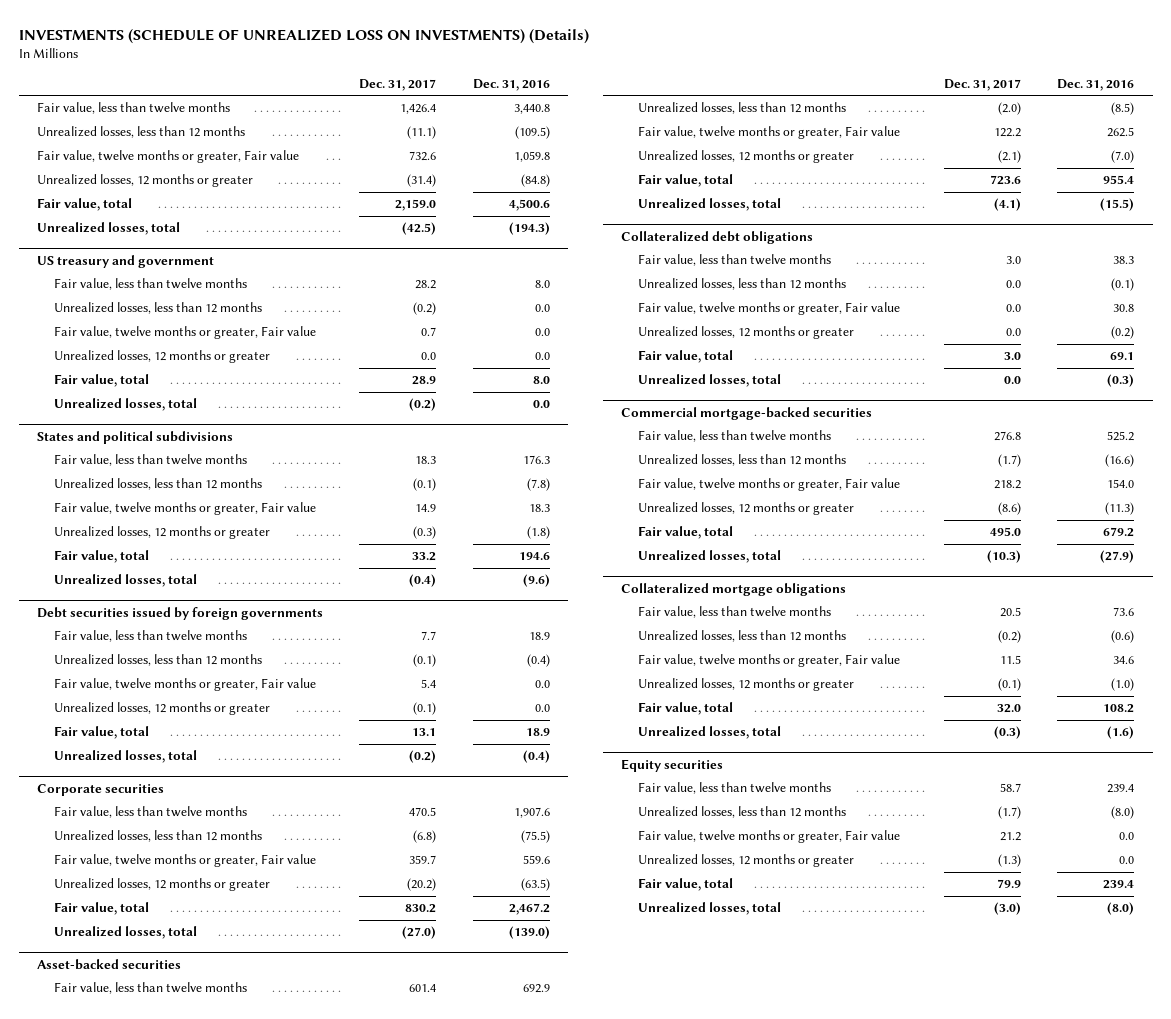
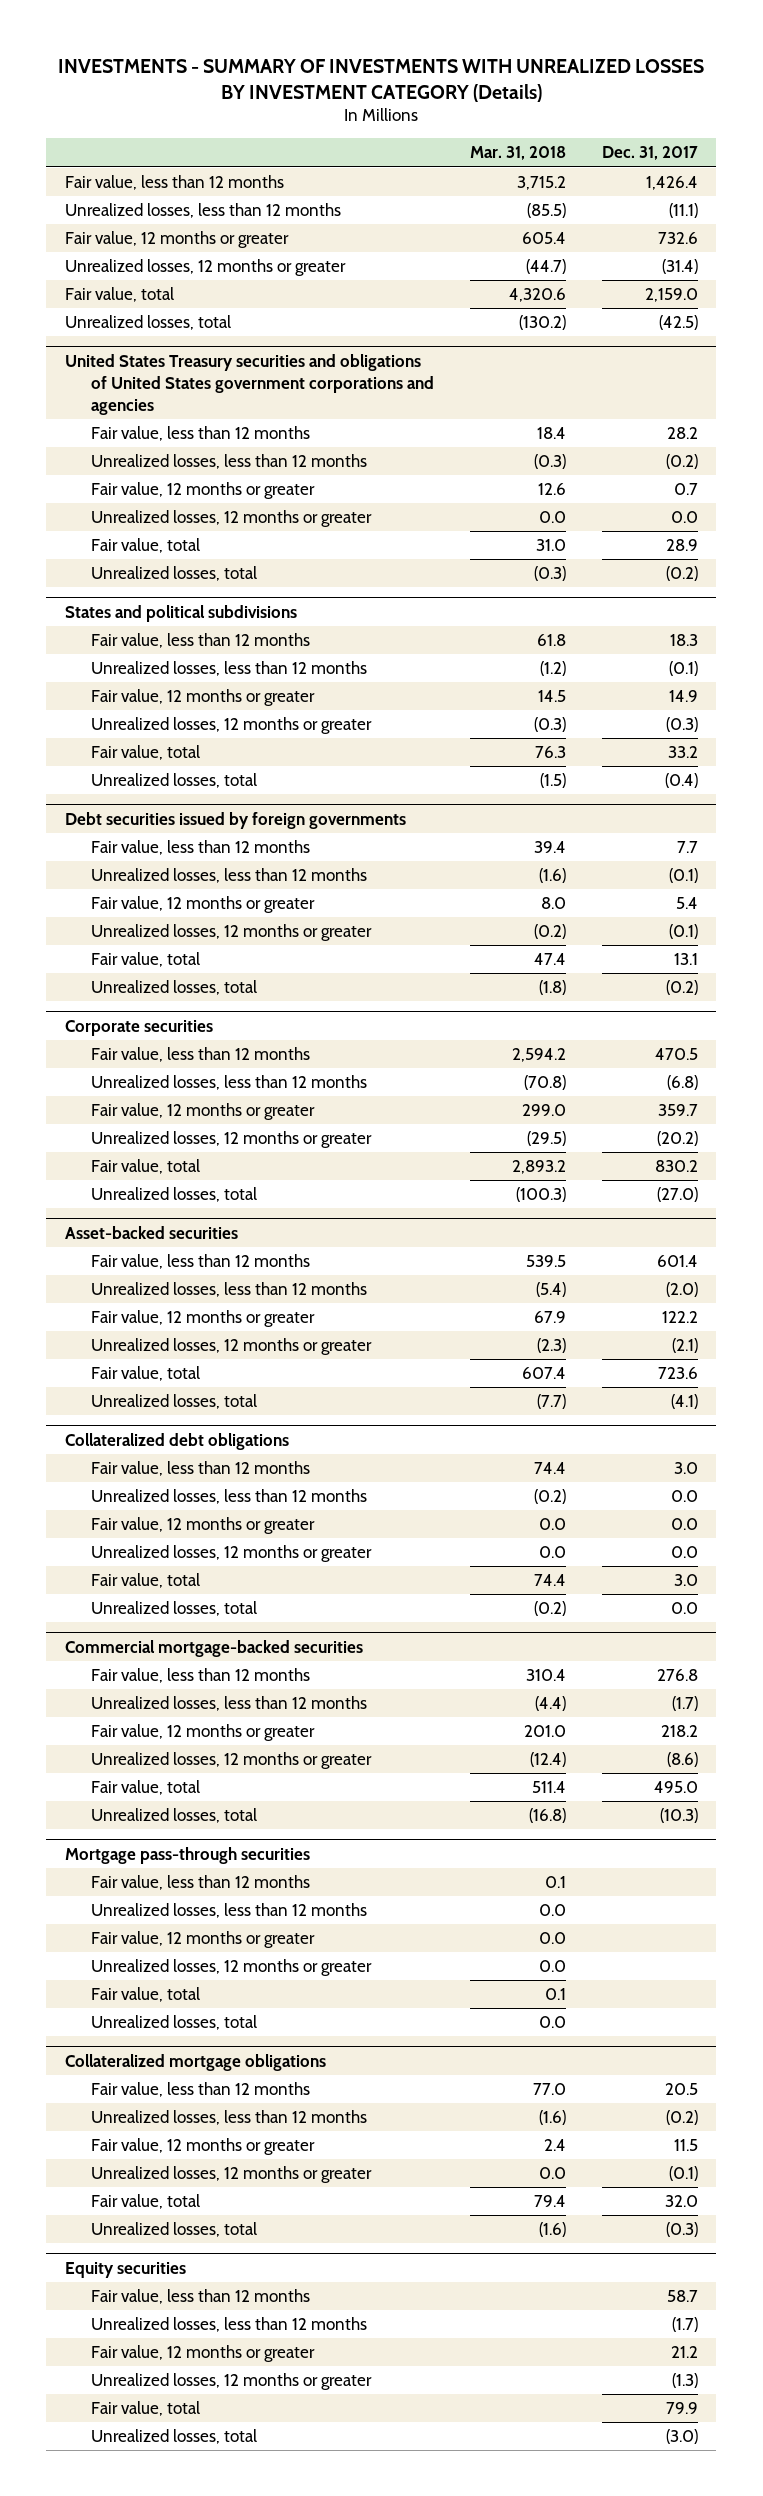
[18,28,589,44] INVESTMENTS (SCHEDULE OF UNREALIZED LOSS ON INVESTMENTS) (Details) -> [58,58,705,102] INVESTMENTS - SUMMARY OF INVESTMENTS WITH UNREALIZED LOSSES BY INVESTMENT CATEGORY (Details)
[473,78,551,91] Dec. 31, 2016 -> none
none -> [469,146,566,161] Mar. 31, 2018
[36,102,230,115] Fair value, less than twelve months -> [64,175,284,191] Fair value, less than 12 months
[36,150,299,164] Fair value, twelve months or greater, Fair value -> [64,231,289,249] Fair value, 12 months or greater
[36,254,214,268] US treasury and government -> [64,354,434,415] United States Treasury securities and obligations of United States government corporations and agencies
[53,278,247,291] Fair value, less than twelve months -> [90,426,310,442] Fair value, less than 12 months
[53,326,316,340] Fair value, twelve months or greater, Fair value -> [90,482,315,500] Fair value, 12 months or greater
[53,454,247,467] Fair value, less than twelve months -> [90,633,310,649] Fair value, less than 12 months
[53,502,316,516] Fair value, twelve months or greater, Fair value -> [90,689,315,707] Fair value, 12 months or greater
[53,630,247,643] Fair value, less than twelve months -> [90,840,310,856] Fair value, less than 12 months
[53,678,316,692] Fair value, twelve months or greater, Fair value -> [90,896,315,914] Fair value, 12 months or greater
[53,806,247,819] Fair value, less than twelve months -> [90,1047,310,1063] Fair value, less than 12 months
[53,854,316,868] Fair value, twelve months or greater, Fair value -> [90,1103,315,1121] Fair value, 12 months or greater
[53,982,247,995] Fair value, less than twelve months -> [90,1254,310,1270] Fair value, less than 12 months
[637,126,900,140] Fair value, twelve months or greater, Fair value -> [90,1310,315,1328] Fair value, 12 months or greater
[637,254,831,267] Fair value, less than twelve months -> [90,1461,310,1477] Fair value, less than 12 months
[637,302,900,316] Fair value, twelve months or greater, Fair value -> [90,1517,315,1535] Fair value, 12 months or greater
[637,430,831,443] Fair value, less than twelve months -> [90,1668,310,1684] Fair value, less than 12 months
[637,478,900,492] Fair value, twelve months or greater, Fair value -> [90,1724,315,1742] Fair value, 12 months or greater
none -> [64,1847,310,1865] Mortgage pass-through securities
none -> [90,1875,310,1891] Fair value, less than 12 months
none -> [90,1903,367,1919] Unrealized losses, less than 12 months
none -> [90,1931,315,1949] Fair value, 12 months or greater
none -> [90,1959,372,1977] Unrealized losses, 12 months or greater
none -> [90,1987,200,2003] Fair value, total
none -> [90,2015,257,2031] Unrealized losses, total
[637,606,831,619] Fair value, less than twelve months -> [90,2082,310,2098] Fair value, less than 12 months
[637,654,900,668] Fair value, twelve months or greater, Fair value -> [90,2138,315,2156] Fair value, 12 months or greater
[637,782,831,795] Fair value, less than twelve months -> [90,2289,310,2305] Fair value, less than 12 months
[637,830,900,844] Fair value, twelve months or greater, Fair value -> [90,2345,315,2363] Fair value, 12 months or greater

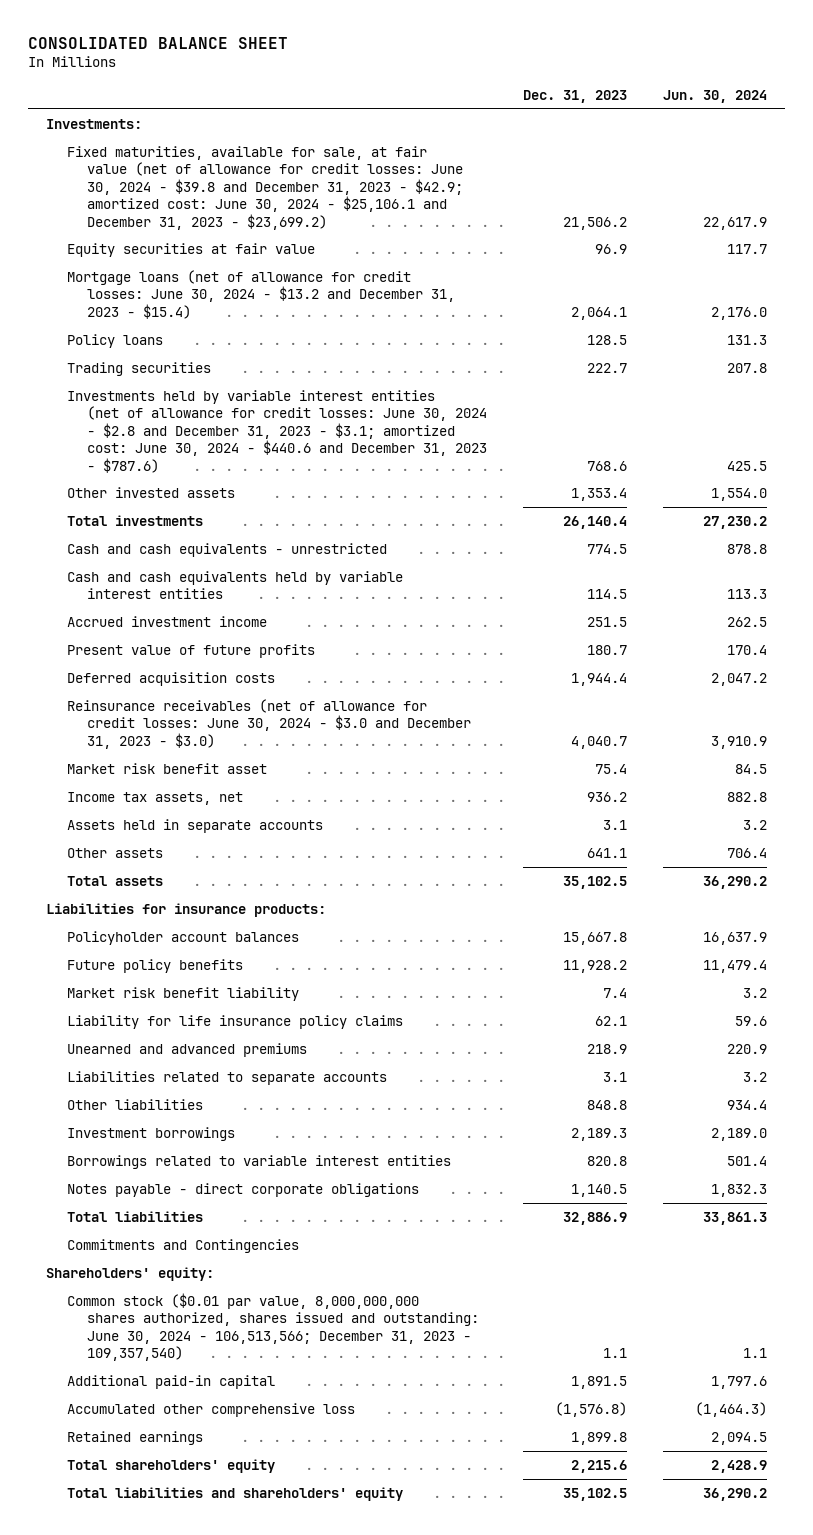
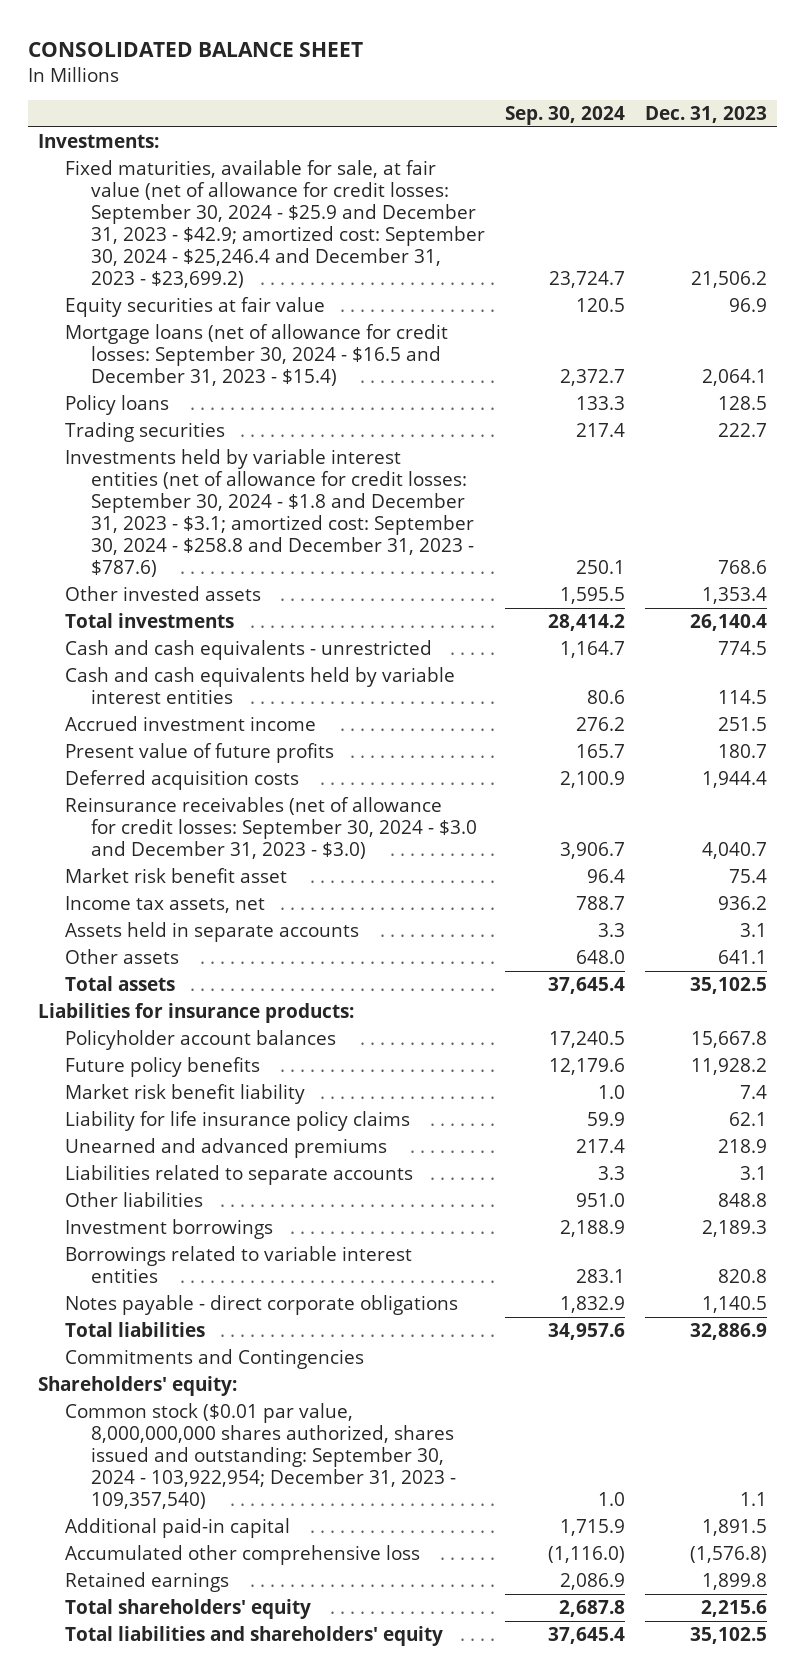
[662,89,767,103] Jun. 30, 2024 -> none
none -> [504,106,625,126] Sep. 30, 2024
[66,145,464,230] Fixed maturities, available for sale, at fair value (net of allowance for credit losses: June 30, 2024 - $39.8 and December 31, 2023 - $42.9; amortized cost: June 30, 2024 - $25,106.1 and December 31, 2023 - $23,699.2) -> [64,159,486,289] Fixed maturities, available for sale, at fair value (net of allowance for credit losses: September 30, 2024 - $25.9 and December 31, 2023 - $42.9; amortized cost: September 30, 2024 - $25,246.4 and December 31, 2023 - $23,699.2)
[66,269,456,319] Mortgage loans (net of allowance for credit losses: June 30, 2024 - $13.2 and December 31, 2023 - $15.4) -> [64,323,448,387] Mortgage loans (net of allowance for credit losses: September 30, 2024 - $16.5 and December 31, 2023 - $15.4)
[66,389,488,473] Investments held by variable interest entities (net of allowance for credit losses: June 30, 2024 - $2.8 and December 31, 2023 - $3.1; amortized cost: June 30, 2024 - $440.6 and December 31, 2023 - $787.6) -> [64,448,475,578] Investments held by variable interest entities (net of allowance for credit losses: September 30, 2024 - $1.8 and December 31, 2023 - $3.1; amortized cost: September 30, 2024 - $258.8 and December 31, 2023 - $787.6)
[66,698,472,749] Reinsurance receivables (net of allowance for credit losses: June 30, 2024 - $3.0 and December 31, 2023 - $3.0) -> [64,796,478,860] Reinsurance receivables (net of allowance for credit losses: September 30, 2024 - $3.0 and December 31, 2023 - $3.0)
[66,1292,480,1362] Common stock ($0.01 par value, 8,000,000,000 shares authorized, shares issued and outstanding: June 30, 2024 - 106,513,566; December 31, 2023 - 109,357,540) -> [64,1402,457,1510] Common stock ($0.01 par value, 8,000,000,000 shares authorized, shares issued and outstanding: September 30, 2024 - 103,922,954; December 31, 2023 - 109,357,540)

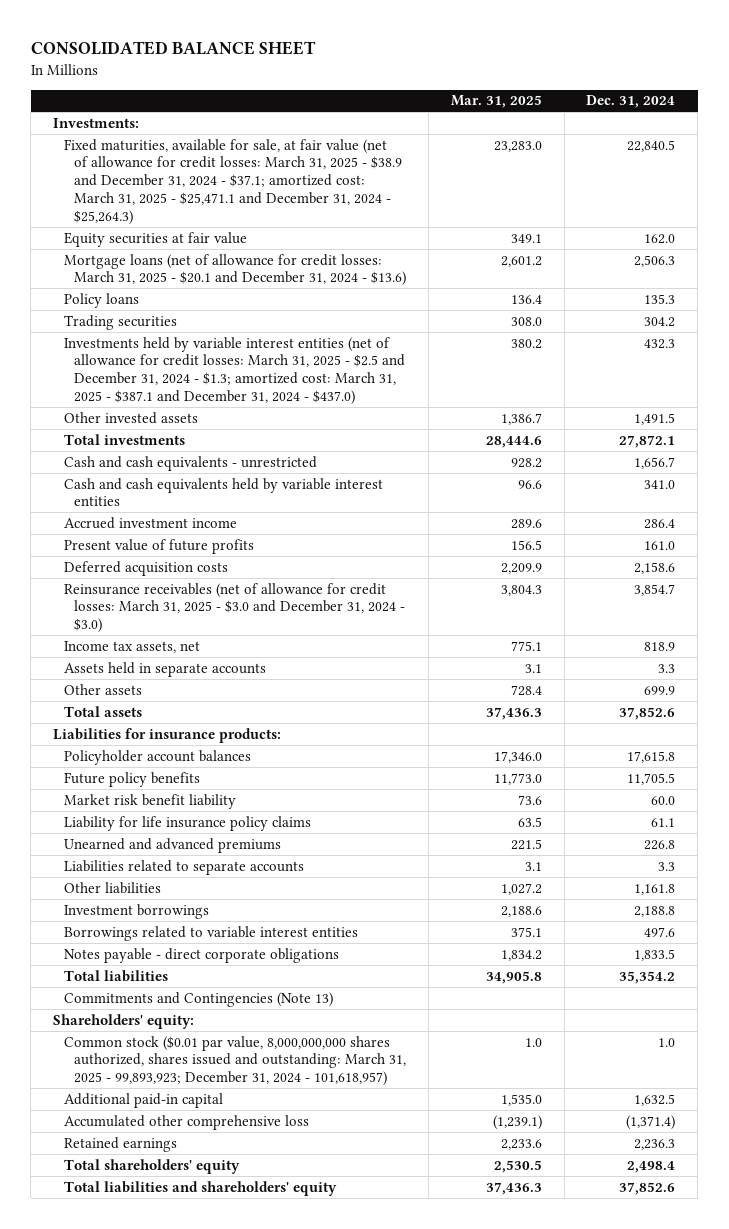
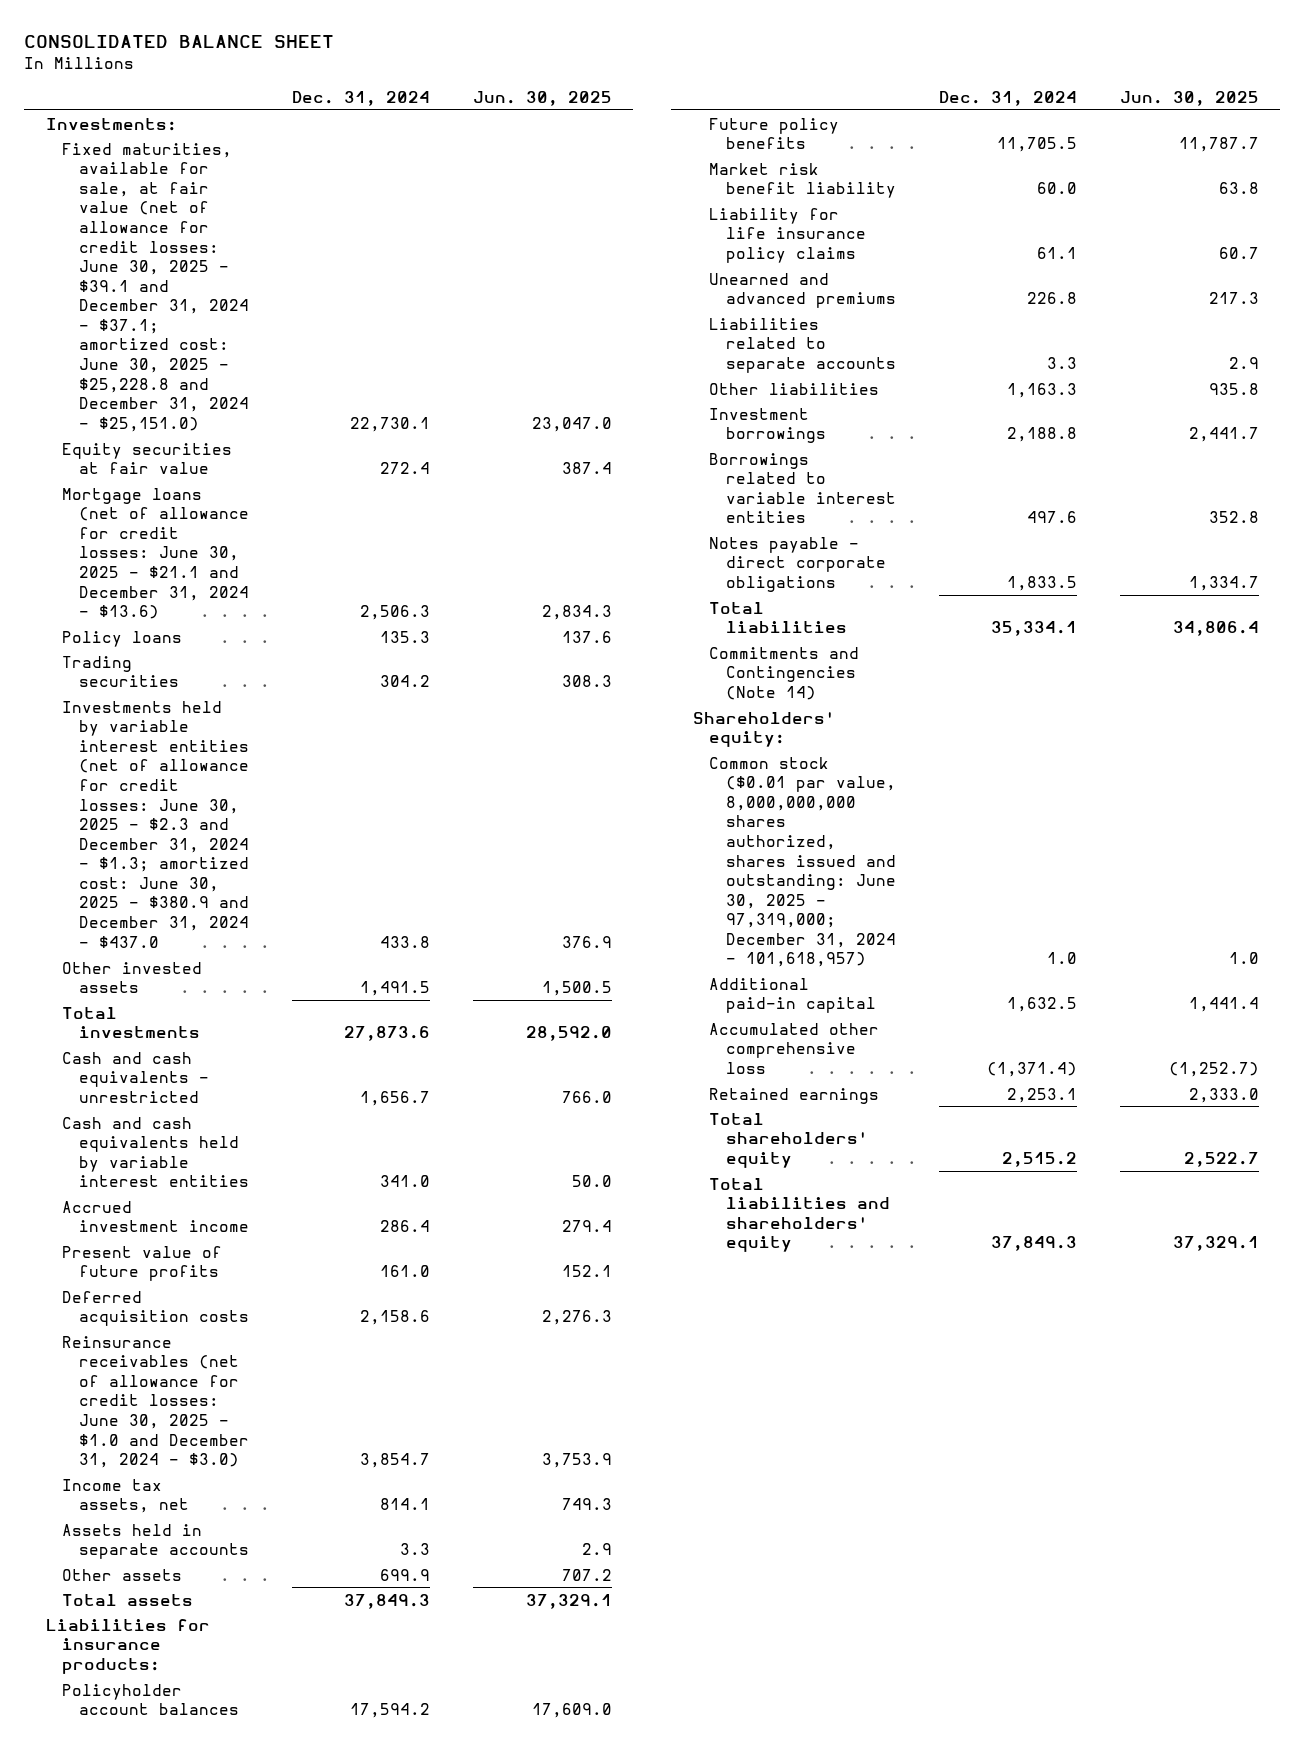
[450,95,542,109] Mar. 31, 2025 -> none
none -> [472,90,612,106] Jun. 30, 2025
[63,138,403,225] Fixed maturities, available for sale, at fair value (net of allowance for credit losses: March 31, 2025 - $38.9 and December 31, 2024 - $37.1; amortized cost: March 31, 2025 - $25,471.1 and December 31, 2024 - $25,264.3) -> [62,142,249,432] Fixed maturities, available for sale, at fair value (net of allowance for credit losses: June 30, 2025 - $39.1 and December 31, 2024 - $37.1; amortized cost: June 30, 2025 - $25,228.8 and December 31, 2024 - $25,151.0)
[627,139,676,152] 22,840.5 -> [349,416,430,432] 22,730.1
[644,233,676,244] 162.0 -> [379,462,430,475] 272.4
[63,253,407,287] Mortgage loans (net of allowance for credit losses: March 31, 2025 - $20.1 and December 31, 2024 - $13.6) -> [62,487,249,620] Mortgage loans (net of allowance for credit losses: June 30, 2025 - $21.1 and December 31, 2024 - $13.6)
[63,336,406,405] Investments held by variable interest entities (net of allowance for credit losses: March 31, 2025 - $2.5 and December 31, 2024 - $1.3; amortized cost: March 31, 2025 - $387.1 and December 31, 2024 - $437.0) -> [62,700,249,948] Investments held by variable interest entities (net of allowance for credit losses: June 30, 2025 - $2.3 and December 31, 2024 - $1.3; amortized cost: June 30, 2025 - $380.9 and December 31, 2024 - $437.0
[644,338,676,349] 432.3 -> [379,935,430,948] 433.8
[619,434,676,448] 27,872.1 -> [343,1026,430,1042] 27,873.6
[63,582,406,634] Reinsurance receivables (net of allowance for credit losses: March 31, 2025 - $3.0 and December 31, 2024 - $3.0) -> [62,1335,249,1469] Reinsurance receivables (net of allowance for credit losses: June 30, 2025 - $1.0 and December 31, 2024 - $3.0)
[644,641,676,651] 818.9 -> [379,1498,430,1511] 814.1
[619,706,676,720] 37,852.6 -> [343,1593,430,1609] 37,849.3
[627,750,676,763] 17,615.8 -> [349,1703,430,1719] 17,594.2
[634,883,676,895] 1,161.8 -> [1006,382,1077,398] 1,163.3
[619,970,676,984] 35,354.2 -> [990,621,1077,637] 35,334.1
[63,991,333,1007] Commitments and Contingencies (Note 13) -> [709,646,860,700] Commitments and Contingencies (Note 14)
[63,1035,407,1087] Common stock ($0.01 par value, 8,000,000,000 shares authorized, shares issued and outstanding: March 31, 2025 - 99,893,923; December 31, 2024 - 101,618,957) -> [709,756,896,968] Common stock ($0.01 par value, 8,000,000,000 shares authorized, shares issued and outstanding: June 30, 2025 - 97,319,000; December 31, 2024 - 101,618,957)
[634,1138,676,1150] 2,236.3 -> [1006,1087,1077,1103] 2,253.1
[627,1160,676,1173] 2,498.4 -> [1001,1151,1077,1167] 2,515.2
[619,1181,676,1195] 37,852.6 -> [990,1236,1077,1252] 37,849.3

